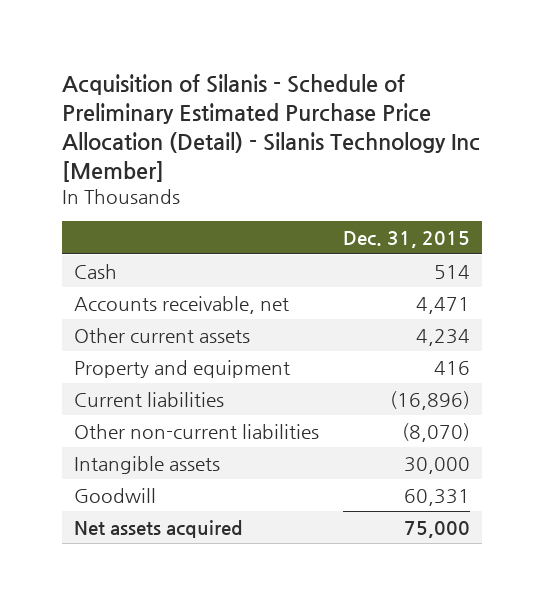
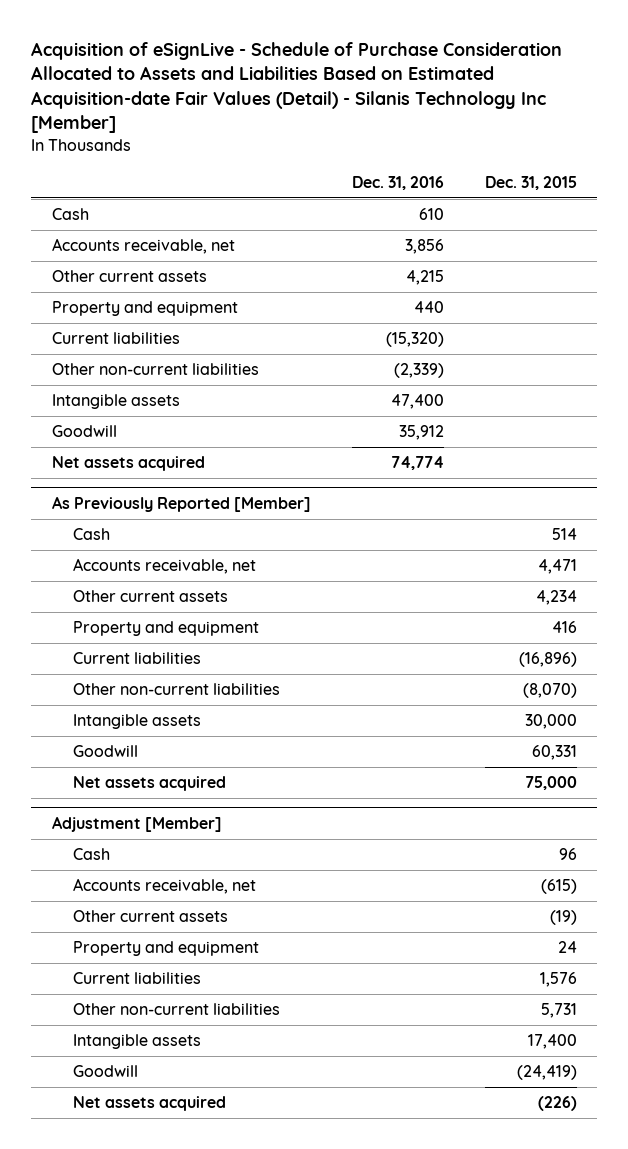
[62,74,481,182] Acquisition of Silanis - Schedule of Preliminary Estimated Purchase Price Allocation (Detail) - Silanis Technology Inc [Member] -> [31,41,563,134] Acquisition of eSignLive - Schedule of Purchase Consideration Allocated to Assets and Liabilities Based on Estimated Acquisition-date Fair Values (Detail) - Silanis Technology Inc [Member]
none -> [351,175,444,190] Dec. 31, 2016
none -> [51,208,89,221] Cash
none -> [51,238,235,255] Accounts receivable, net
none -> [51,270,207,283] Other current assets
none -> [51,301,238,317] Property and equipment
none -> [51,332,180,345] Current liabilities
none -> [51,363,259,376] Other non-current liabilities
none -> [51,394,180,410] Intangible assets
none -> [51,425,117,438] Goodwill
none -> [51,456,205,472] Net assets acquired
none -> [51,496,311,513] As Previously Reported [Member]
none -> [51,816,222,833] Adjustment [Member]
none -> [73,848,111,861] Cash
none -> [73,878,257,895] Accounts receivable, net
none -> [73,910,229,923] Other current assets
none -> [73,941,260,957] Property and equipment
none -> [73,972,202,985] Current liabilities
none -> [73,1003,281,1016] Other non-current liabilities
none -> [73,1034,202,1050] Intangible assets
none -> [73,1065,139,1078] Goodwill
none -> [73,1096,227,1112] Net assets acquired

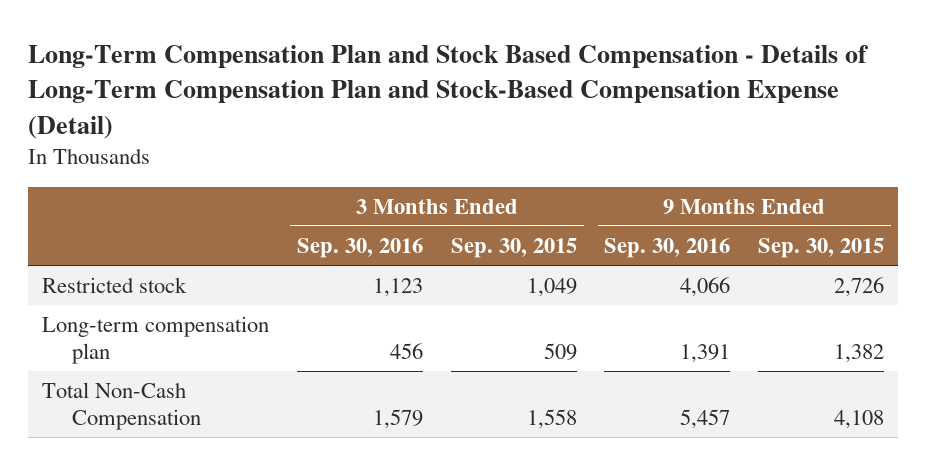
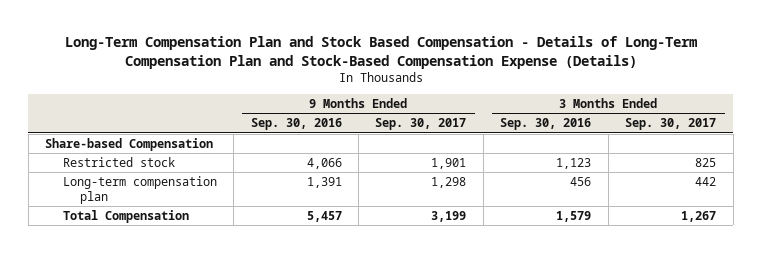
[28,45,870,139] Long-Term Compensation Plan and Stock Based Compensation - Details of Long-Term Compensation Plan and Stock-Based Compensation Expense (Detail) -> [64,35,697,69] Long-Term Compensation Plan and Stock Based Compensation - Details of Long-Term Compensation Plan and Stock-Based Compensation Expense (Details)
[450,238,577,259] Sep. 30, 2015 -> none
[758,238,885,259] Sep. 30, 2015 -> none
none -> [375,118,467,131] Sep. 30, 2017
none -> [625,118,717,131] Sep. 30, 2017
none -> [45,137,214,151] Share-based Compensation
[41,382,202,430] Total Non-Cash Compensation -> [62,209,189,223] Total Compensation

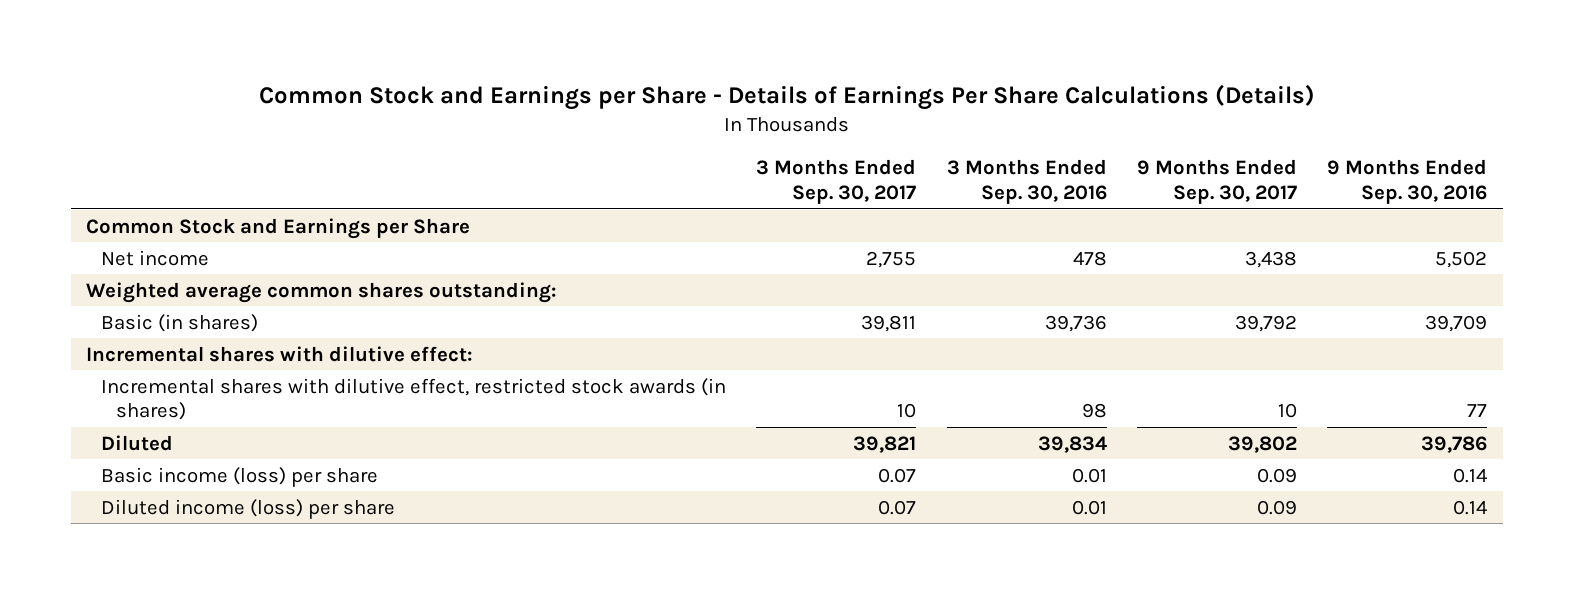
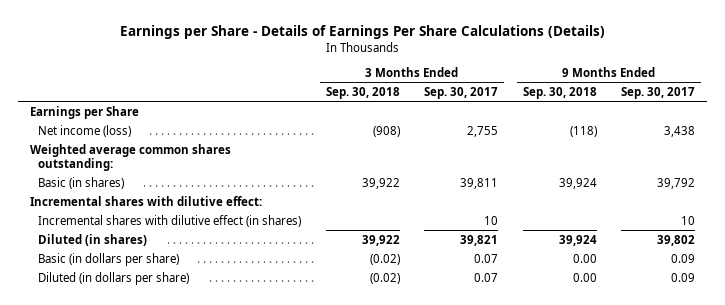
[258,83,1315,110] Common Stock and Earnings per Share - Details of Earnings Per Share Calculations (Details) -> [119,24,605,39] Earnings per Share - Details of Earnings Per Share Calculations (Details)
[946,159,1107,204] 3 Months Ended Sep. 30, 2016 -> none
[1327,159,1488,204] 9 Months Ended Sep. 30, 2016 -> none
none -> [325,87,400,100] Sep. 30, 2018
none -> [522,87,597,100] Sep. 30, 2018
[85,217,470,239] Common Stock and Earnings per Share -> [29,105,139,119] Earnings per Share
[100,249,209,266] Net income -> [38,124,132,137] Net income (loss)
[100,377,726,421] Incremental shares with dilutive effect, restricted stock awards (in shares) -> [38,214,302,227] Incremental shares with dilutive effect (in shares)
[100,434,173,451] Diluted -> [38,233,148,246] Diluted (in shares)
[100,466,378,487] Basic income (loss) per share -> [38,252,180,266] Basic (in dollars per share)
[100,498,395,519] Diluted income (loss) per share -> [38,271,190,285] Diluted (in dollars per share)

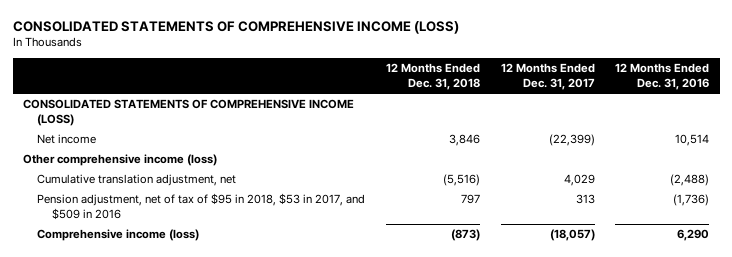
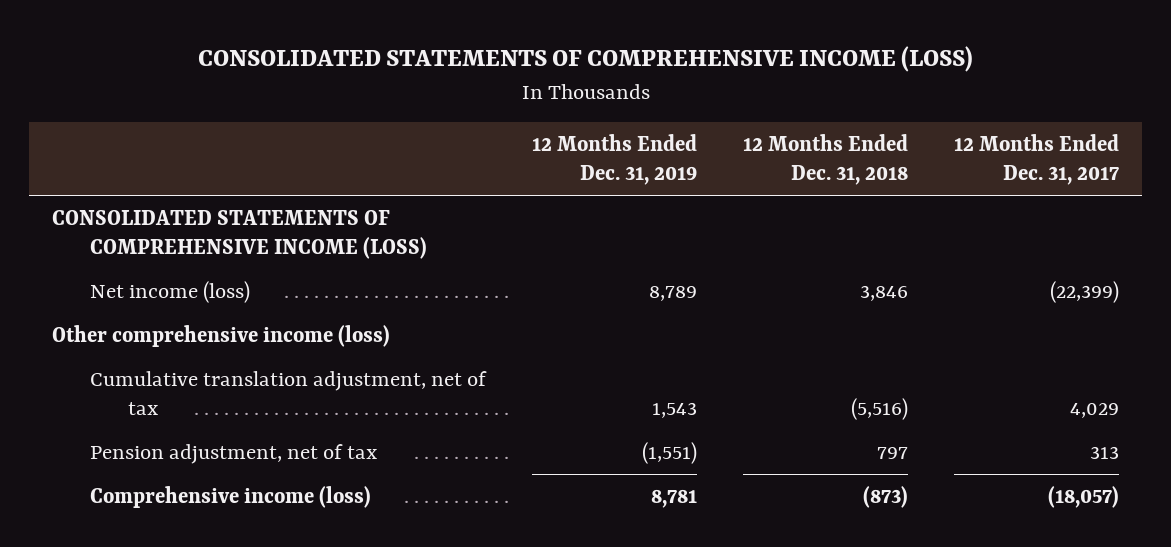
[615,63,710,91] 12 Months Ended Dec. 31, 2016 -> none
none -> [531,134,697,186] 12 Months Ended Dec. 31, 2019
[37,134,97,145] Net income -> [89,280,250,303] Net income (loss)
[37,174,237,187] Cumulative translation adjustment, net -> [89,370,487,415] Cumulative translation adjustment, net of tax
[37,193,366,221] Pension adjustment, net of tax of $95 in 2018, $53 in 2017, and $509 in 2016 -> [89,443,377,464] Pension adjustment, net of tax

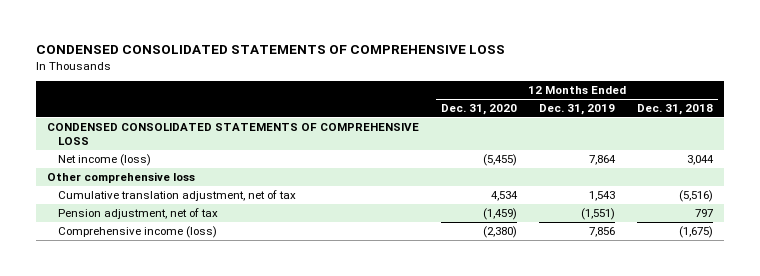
[197,46,973,73] CONSOLIDATED STATEMENTS OF COMPREHENSIVE INCOME (LOSS) -> [36,45,506,55] CONDENSED CONSOLIDATED STATEMENTS OF COMPREHENSIVE LOSS
[953,134,1119,186] 12 Months Ended Dec. 31, 2017 -> none
none -> [441,104,518,116] Dec. 31, 2020
[52,209,427,259] CONSOLIDATED STATEMENTS OF COMPREHENSIVE INCOME (LOSS) -> [47,122,420,145] CONDENSED CONSOLIDATED STATEMENTS OF COMPREHENSIVE LOSS
[648,285,697,301] 8,789 -> [588,154,616,165] 7,864
[859,284,908,301] 3,846 -> [686,154,714,165] 3,044
[52,324,391,347] Other comprehensive income (loss) -> [47,171,196,183] Other comprehensive loss
[650,488,697,508] 8,781 -> [588,226,615,237] 7,856
[862,485,908,508] (873) -> [678,225,713,238] (1,675)

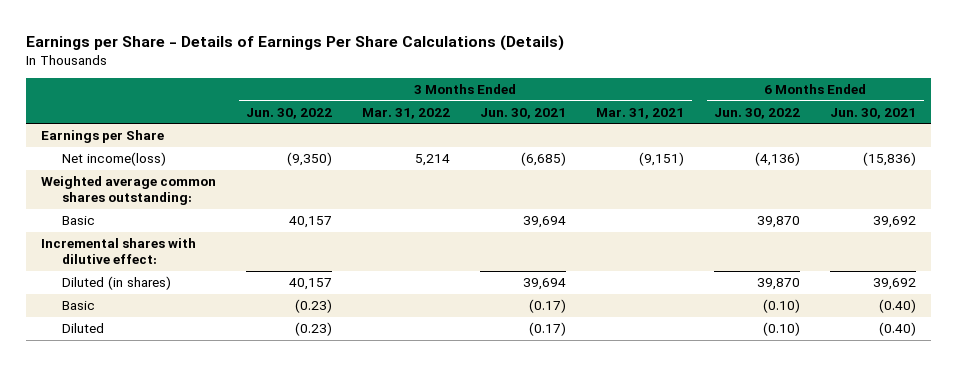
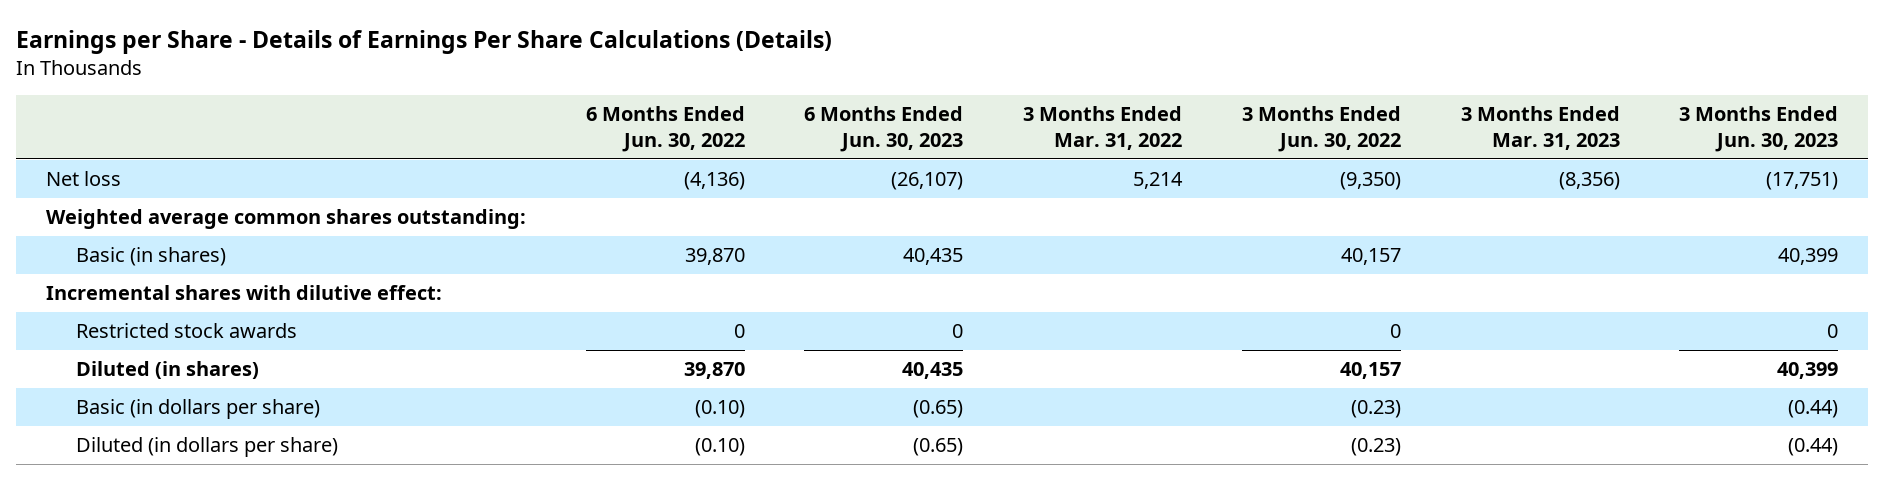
[480,107,567,119] Jun. 30, 2021 -> none
[596,107,685,119] Mar. 31, 2021 -> none
[830,107,917,119] Jun. 30, 2021 -> none
none -> [804,106,964,153] 6 Months Ended Jun. 30, 2023
none -> [1460,106,1620,151] 3 Months Ended Mar. 31, 2023
none -> [1679,106,1839,153] 3 Months Ended Jun. 30, 2023
[41,130,165,144] Earnings per Share -> none
[62,152,167,167] Net income(loss) -> [46,171,122,187] Net loss
[62,216,96,226] Basic -> [75,247,226,267] Basic (in shares)
none -> [75,323,297,339] Restricted stock awards
[62,301,96,311] Basic -> [75,399,320,420] Basic (in dollars per share)
[62,323,105,334] Diluted -> [75,437,338,458] Diluted (in dollars per share)

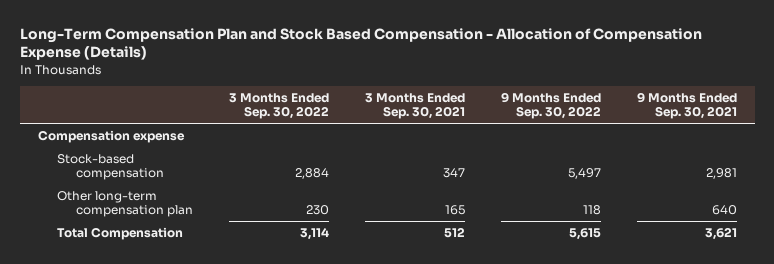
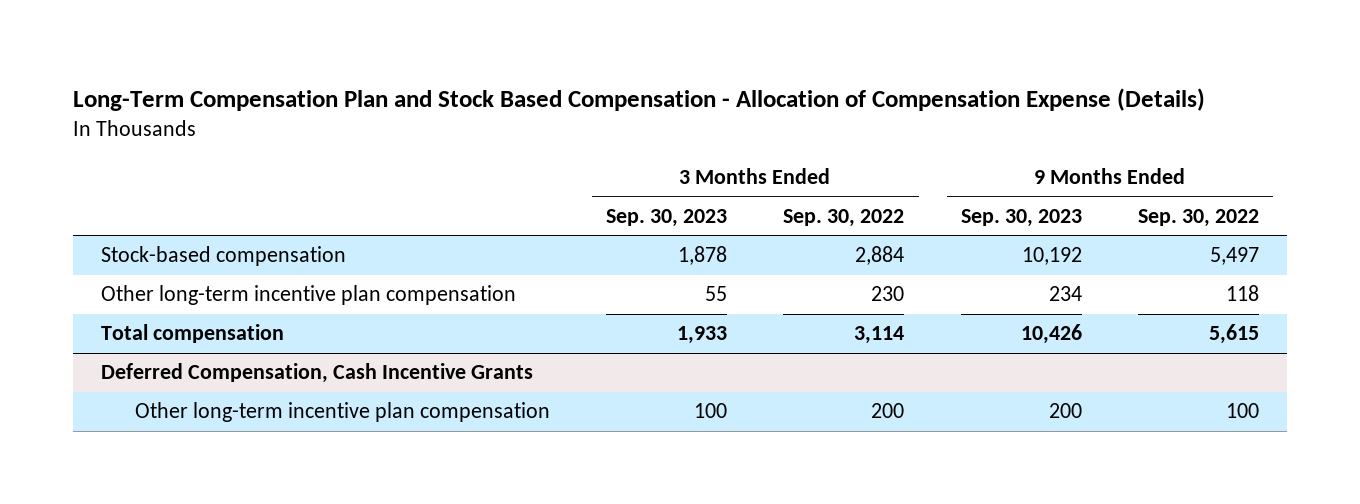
[365,92,466,119] 3 Months Ended Sep. 30, 2021 -> none
[636,91,737,119] 9 Months Ended Sep. 30, 2021 -> none
none -> [606,208,728,227] Sep. 30, 2023
none -> [960,208,1082,227] Sep. 30, 2023
[37,130,185,144] Compensation expense -> none
[57,191,194,218] Other long-term compensation plan -> [101,285,517,306] Other long-term incentive plan compensation
[57,227,184,241] Total Compensation -> [101,324,285,344] Total compensation
none -> [101,363,534,384] Deferred Compensation, Cash Incentive Grants
none -> [134,402,550,423] Other long-term incentive plan compensation

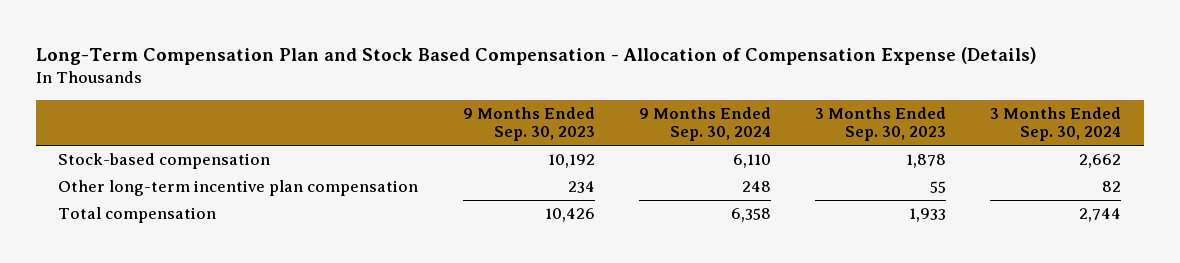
[783,208,905,227] Sep. 30, 2022 -> none
[1138,208,1260,227] Sep. 30, 2022 -> none
none -> [638,106,771,142] 9 Months Ended Sep. 30, 2024
none -> [990,106,1122,142] 3 Months Ended Sep. 30, 2024
[101,363,534,384] Deferred Compensation, Cash Incentive Grants -> none
[134,402,550,423] Other long-term incentive plan compensation -> none

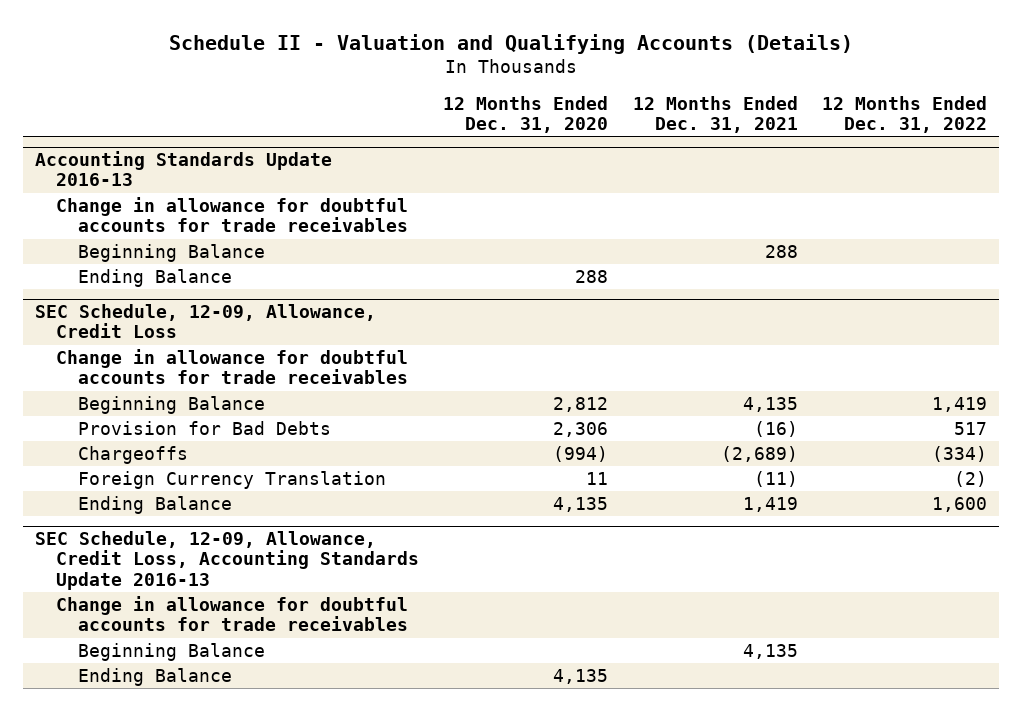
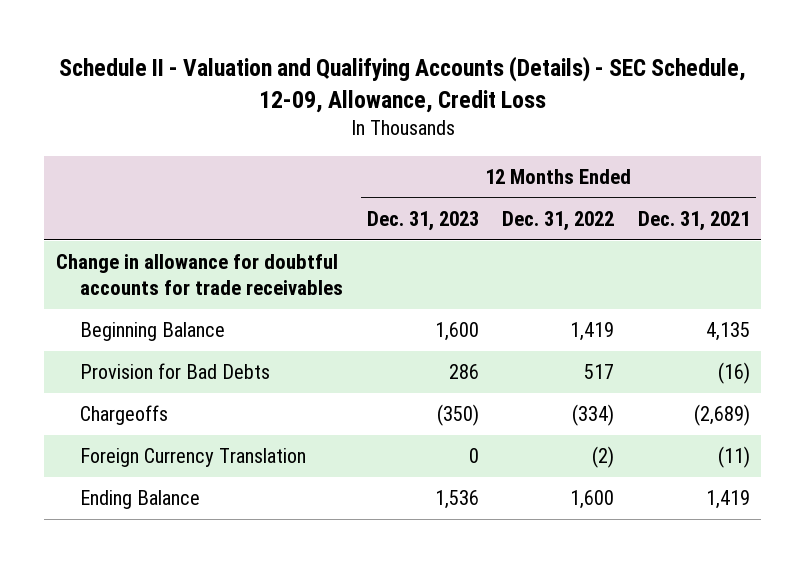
[168,33,853,54] Schedule II - Valuation and Qualifying Accounts (Details) -> [58,55,746,113] Schedule II - Valuation and Qualifying Accounts (Details) - SEC Schedule, 12-09, Allowance, Credit Loss
[443,95,609,134] 12 Months Ended Dec. 31, 2020 -> none
none -> [366,211,479,232] Dec. 31, 2023
[34,151,332,187] Accounting Standards Update 2016-13 -> none
[77,244,265,263] Beginning Balance -> none
[77,269,232,288] Ending Balance -> none
[34,304,376,339] SEC Schedule, 12-09, Allowance, Credit Loss -> none
[56,349,409,385] Change in allowance for doubtful accounts for trade receivables -> none
[34,531,420,590] SEC Schedule, 12-09, Allowance, Credit Loss, Accounting Standards Update 2016-13 -> none
[56,596,409,632] Change in allowance for doubtful accounts for trade receivables -> none
[77,643,265,662] Beginning Balance -> none
[77,668,232,687] Ending Balance -> none

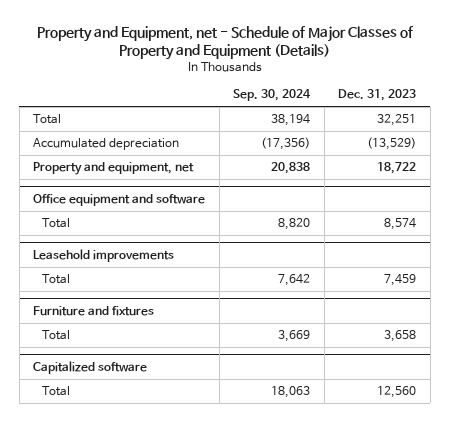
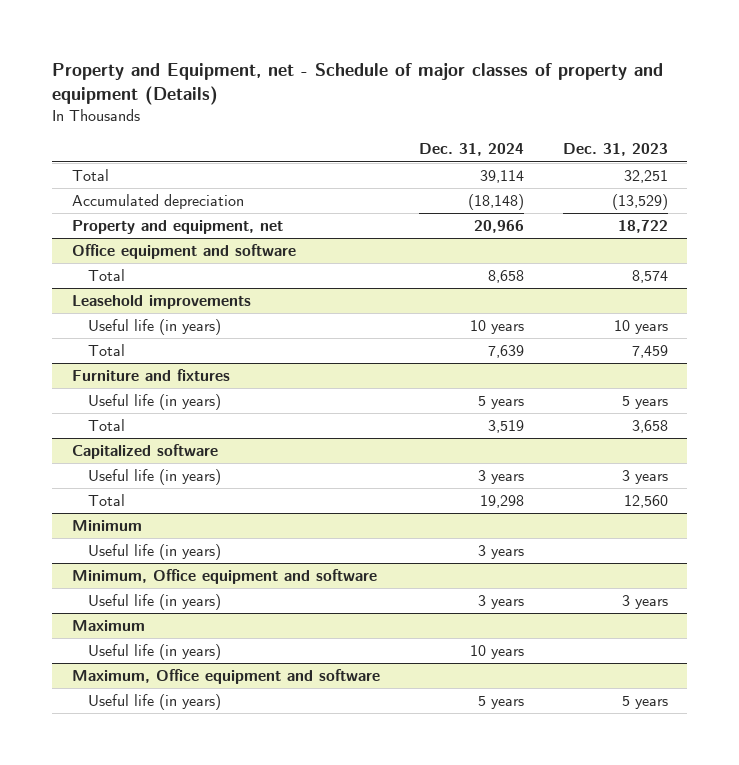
[36,25,414,60] Property and Equipment, net - Schedule of Major Classes of Property and Equipment (Details) -> [52,63,664,106] Property and Equipment, net - Schedule of major classes of property and equipment (Details)
[233,89,312,102] Sep. 30, 2024 -> none
none -> [418,143,524,157] Dec. 31, 2024
none -> [88,319,222,336] Useful life (in years)
none -> [88,394,222,411] Useful life (in years)
none -> [88,469,222,486] Useful life (in years)
none -> [71,520,142,532] Minimum
none -> [88,544,222,561] Useful life (in years)
none -> [71,569,377,585] Minimum, Office equipment and software
none -> [88,594,222,611] Useful life (in years)
none -> [71,620,145,632] Maximum
none -> [88,644,222,661] Useful life (in years)
none -> [71,669,380,685] Maximum, Office equipment and software
none -> [88,694,222,711] Useful life (in years)

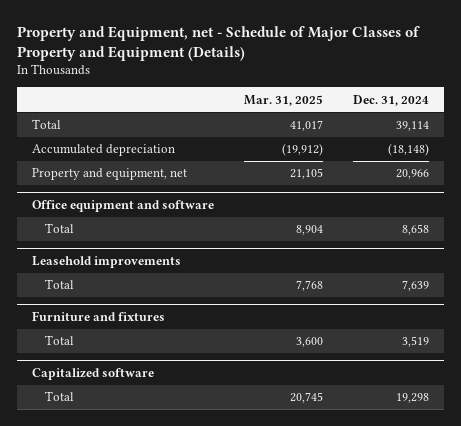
[52,63,664,106] Property and Equipment, net - Schedule of major classes of property and equipment (Details) -> [17,26,421,62] Property and Equipment, net - Schedule of Major Classes of Property and Equipment (Details)
[562,143,668,157] Dec. 31, 2023 -> none
none -> [244,94,324,106] Mar. 31, 2025
[88,319,222,336] Useful life (in years) -> none
[88,394,222,411] Useful life (in years) -> none
[88,469,222,486] Useful life (in years) -> none
[71,520,142,532] Minimum -> none
[88,544,222,561] Useful life (in years) -> none
[71,569,377,585] Minimum, Office equipment and software -> none
[88,594,222,611] Useful life (in years) -> none
[71,620,145,632] Maximum -> none
[88,644,222,661] Useful life (in years) -> none
[71,669,380,685] Maximum, Office equipment and software -> none
[88,694,222,711] Useful life (in years) -> none

